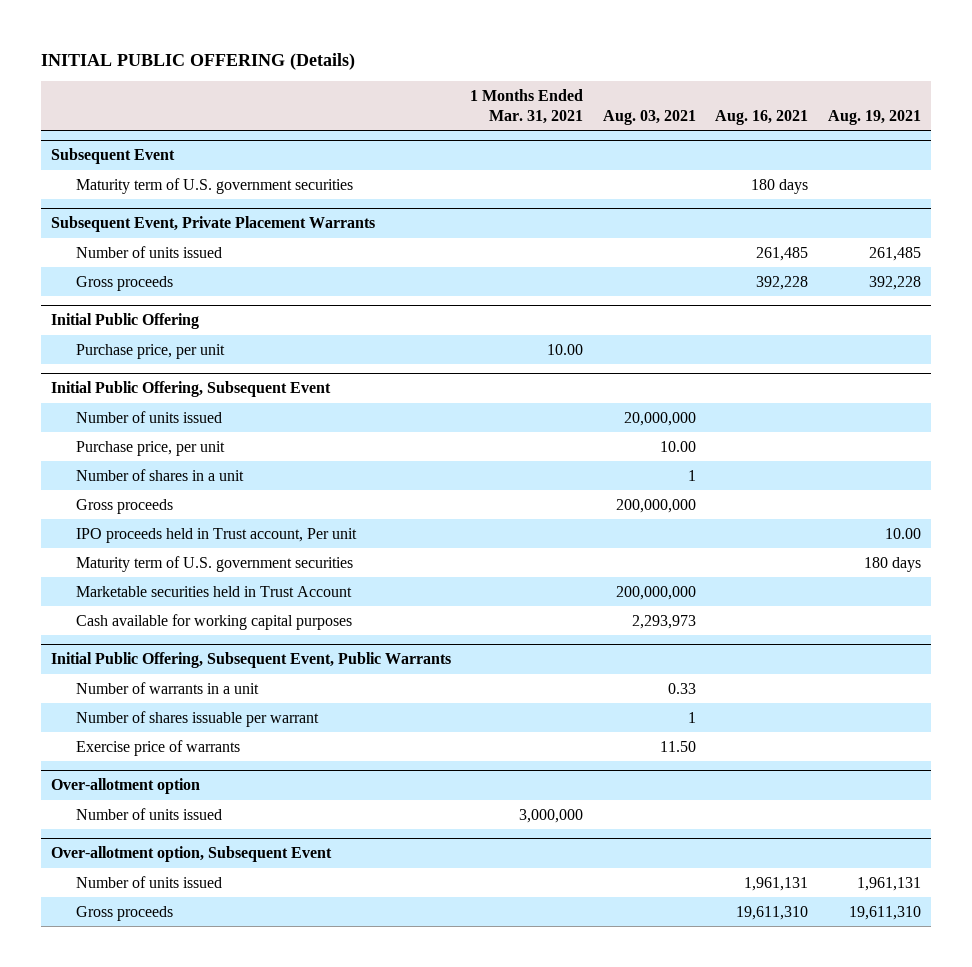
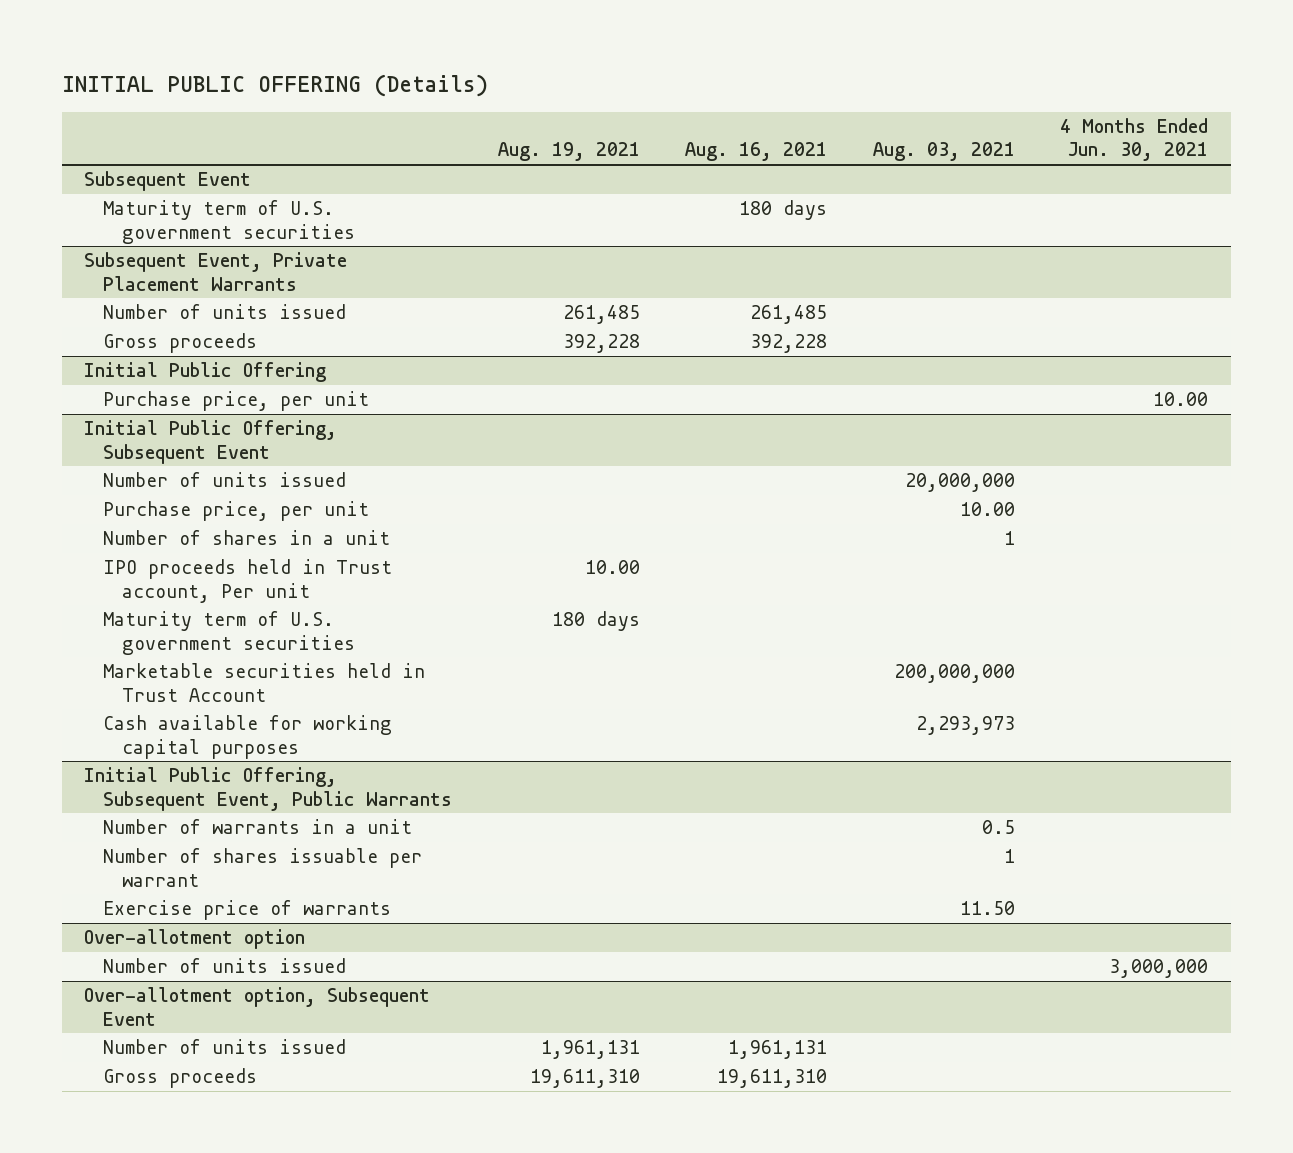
[470,89,584,124] 1 Months Ended Mar. 31, 2021 -> none
none -> [1060,117,1209,162] 4 Months Ended Jun. 30, 2021
[75,498,173,514] Gross proceeds -> none
[667,682,696,694] 0.33 -> [981,820,1015,835] 0.5

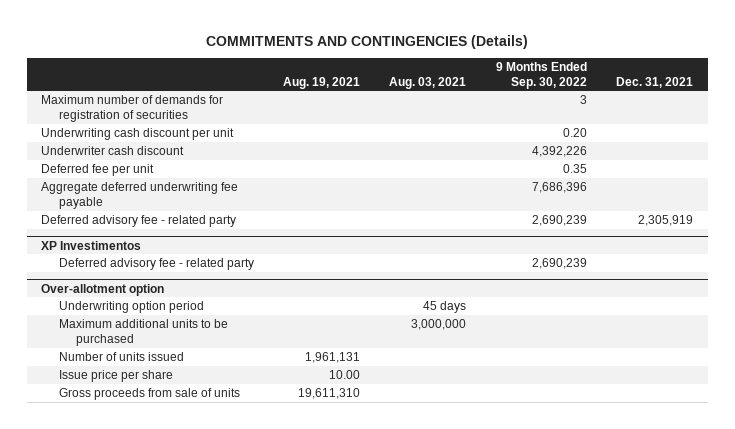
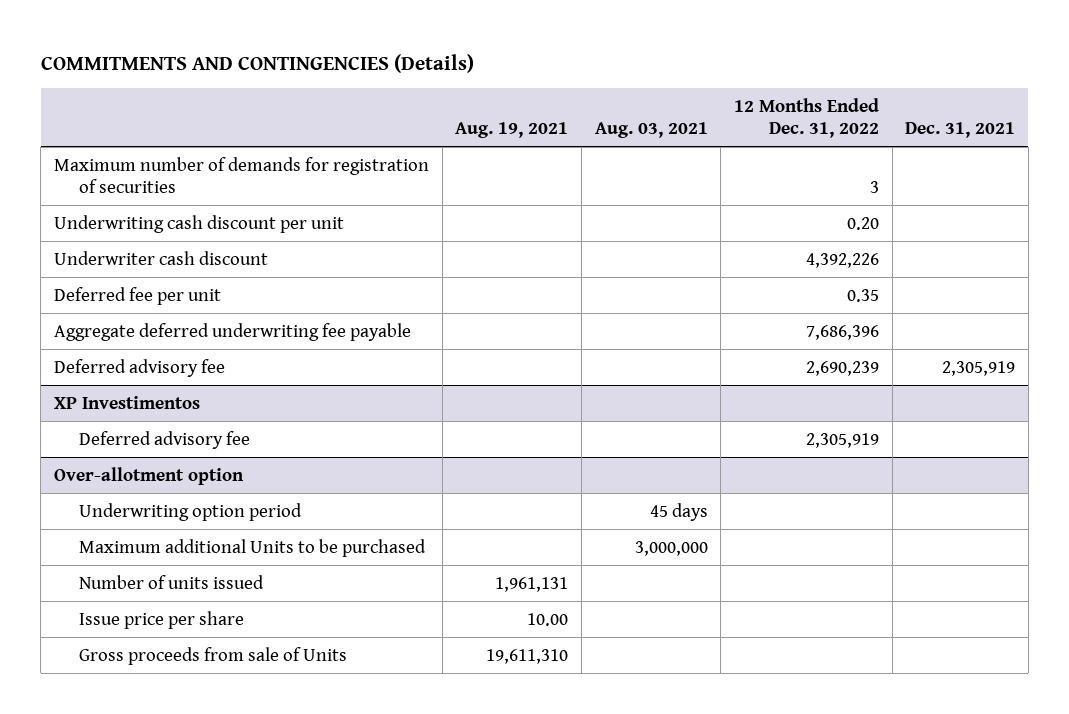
[495,61,587,89] 9 Months Ended Sep. 30, 2022 -> none
none -> [733,97,879,139] 12 Months Ended Dec. 31, 2022
[41,215,237,228] Deferred advisory fee - related party -> [54,358,226,377] Deferred advisory fee
[58,258,254,271] Deferred advisory fee - related party -> [78,430,250,449] Deferred advisory fee
[58,319,228,346] Maximum additional units to be purchased -> [78,538,426,557] Maximum additional Units to be purchased
[58,388,240,401] Gross proceeds from sale of units -> [78,646,347,665] Gross proceeds from sale of Units

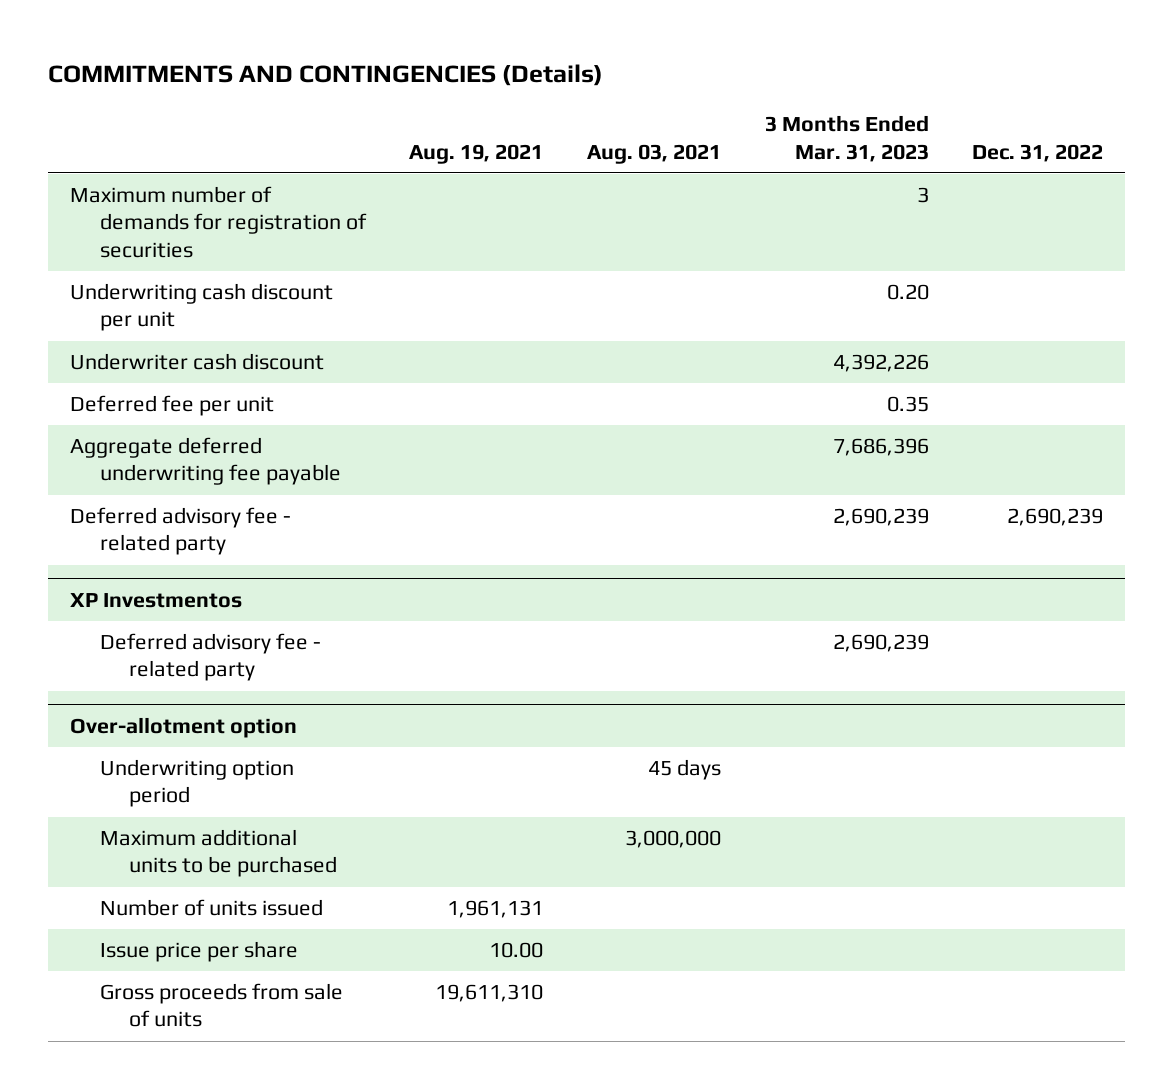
[733,97,879,139] 12 Months Ended Dec. 31, 2022 -> none
[905,122,1016,139] Dec. 31, 2021 -> none
none -> [764,115,929,162] 3 Months Ended Mar. 31, 2023
none -> [972,143,1104,162] Dec. 31, 2022
[54,358,226,377] Deferred advisory fee -> [70,507,292,556] Deferred advisory fee - related party
[54,395,201,409] XP Investimentos -> [70,592,243,608] XP Investmentos
[78,430,250,449] Deferred advisory fee -> [99,633,321,682] Deferred advisory fee - related party
[78,538,426,557] Maximum additional Units to be purchased -> [99,829,338,878] Maximum additional units to be purchased
[78,646,347,665] Gross proceeds from sale of Units -> [99,983,343,1028] Gross proceeds from sale of units

